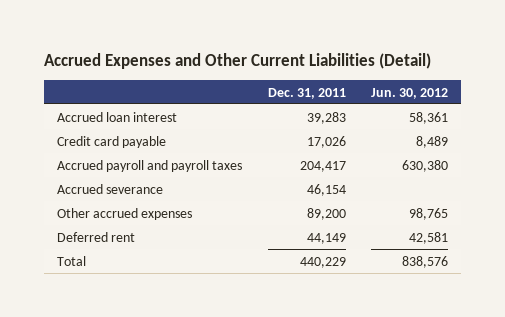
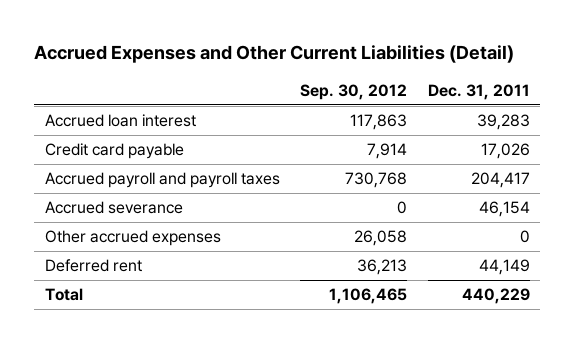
[371,87,449,99] Jun. 30, 2012 -> none
none -> [300,83,408,100] Sep. 30, 2012
[306,207,346,220] 89,200 -> [519,230,530,244] 0

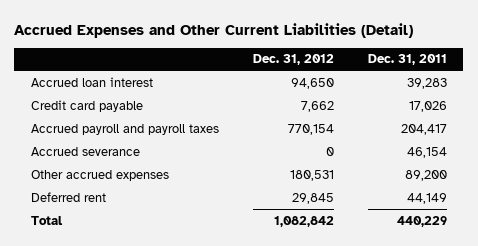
[300,83,408,100] Sep. 30, 2012 -> none
none -> [252,54,334,66] Dec. 31, 2012
[519,230,530,244] 0 -> [404,169,447,181] 89,200

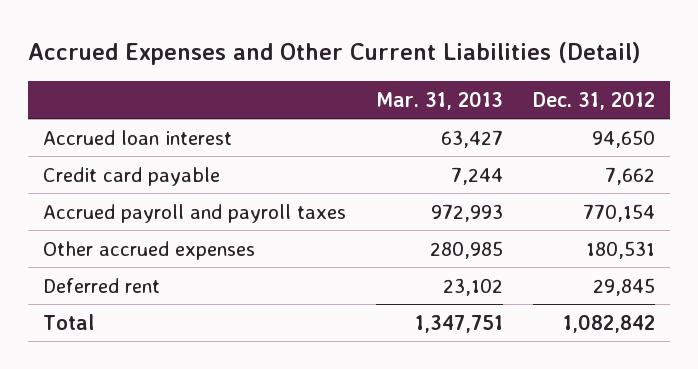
[367,54,447,66] Dec. 31, 2011 -> none
none -> [375,90,503,110] Mar. 31, 2013
[31,146,141,156] Accrued severance -> none

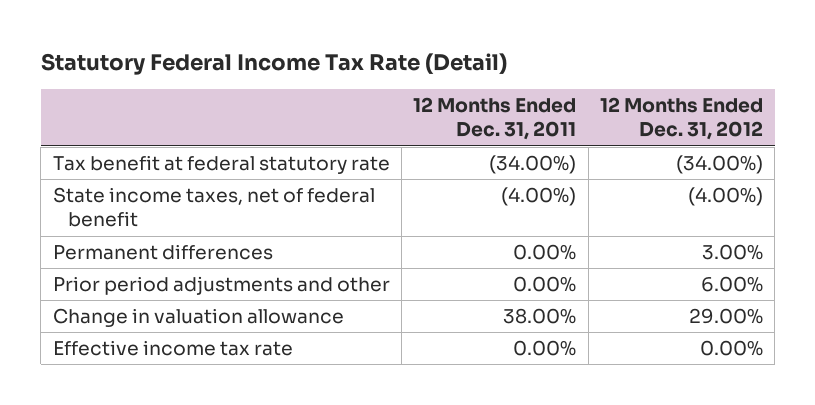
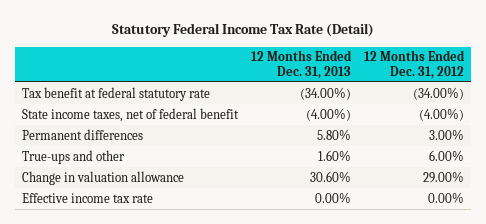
[413,97,577,141] 12 Months Ended Dec. 31, 2011 -> none
none -> [251,50,353,79] 12 Months Ended Dec. 31, 2013
[52,276,390,296] Prior period adjustments and other -> [21,149,125,164] True-ups and other

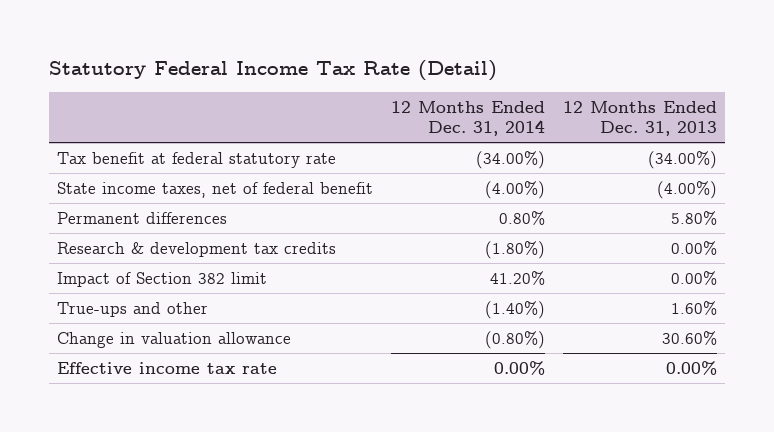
[364,50,466,79] 12 Months Ended Dec. 31, 2012 -> none
none -> [390,100,545,137] 12 Months Ended Dec. 31, 2014
none -> [57,241,337,257] Research & development tax credits
none -> [57,271,268,287] Impact of Section 382 limit

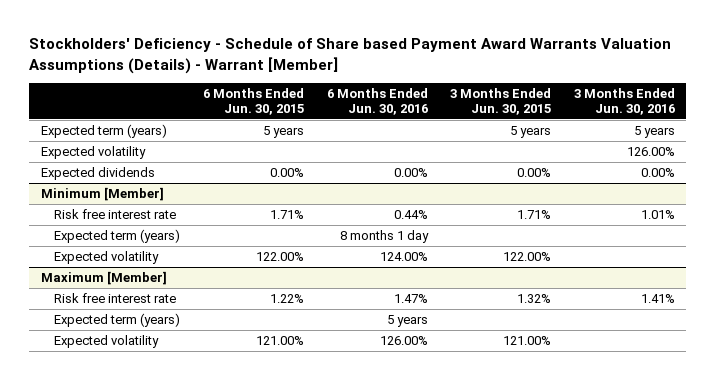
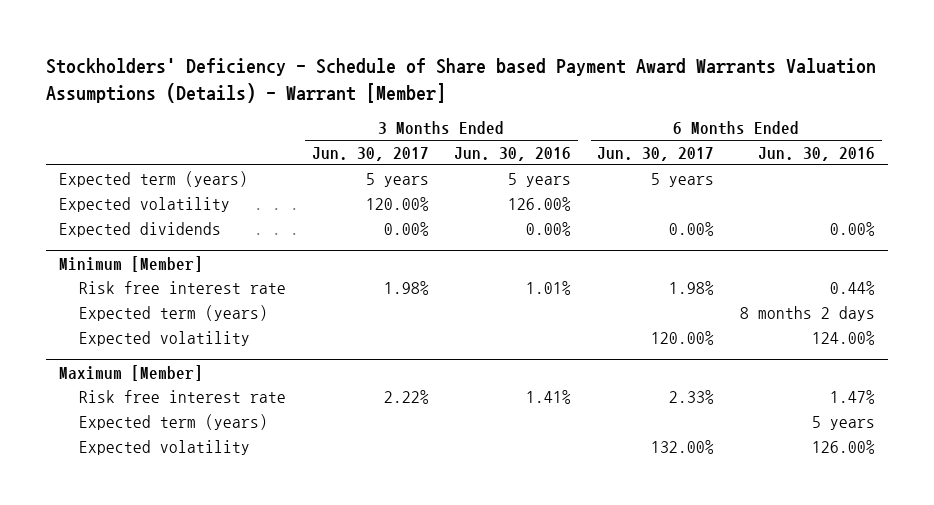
[202,87,304,116] 6 Months Ended Jun. 30, 2015 -> none
[450,87,552,116] 3 Months Ended Jun. 30, 2015 -> none
none -> [311,147,429,162] Jun. 30, 2017
none -> [597,147,715,162] Jun. 30, 2017
[339,229,429,243] 8 months 1 day -> [740,305,876,321] 8 months 2 days

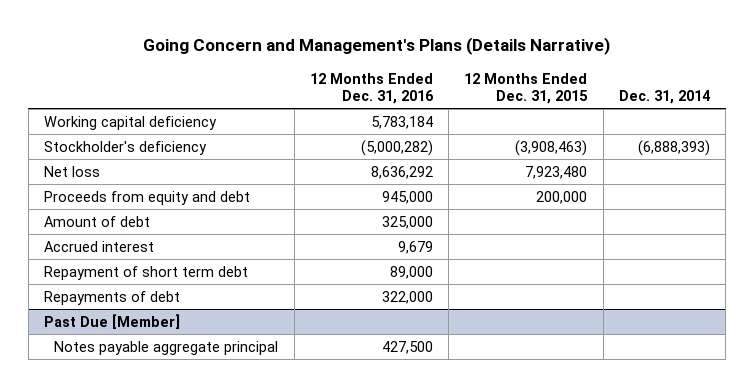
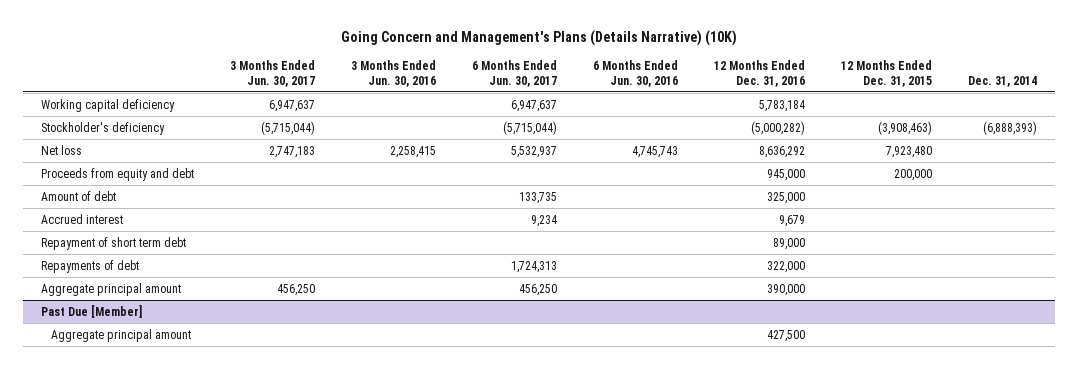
[142,36,610,55] Going Concern and Management's Plans (Details Narrative) -> [341,30,738,47] Going Concern and Management's Plans (Details Narrative) (10K)
none -> [230,60,316,87] 3 Months Ended Jun. 30, 2017
none -> [351,60,437,87] 3 Months Ended Jun. 30, 2016
none -> [472,60,558,87] 6 Months Ended Jun. 30, 2017
none -> [592,60,678,87] 6 Months Ended Jun. 30, 2016
none -> [41,282,182,296] Aggregate principal amount
[54,340,279,355] Notes payable aggregate principal -> [51,328,192,342] Aggregate principal amount

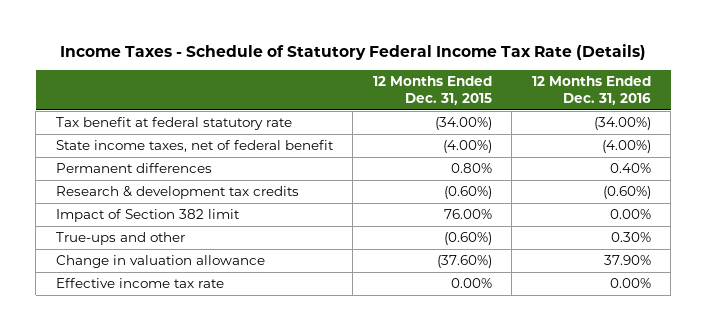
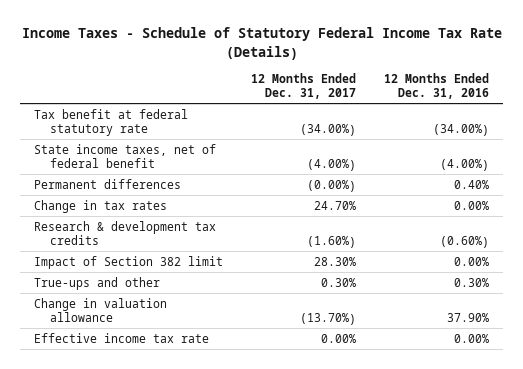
[372,76,492,106] 12 Months Ended Dec. 31, 2015 -> none
none -> [251,72,357,100] 12 Months Ended Dec. 31, 2017
none -> [34,199,168,213] Change in tax rates

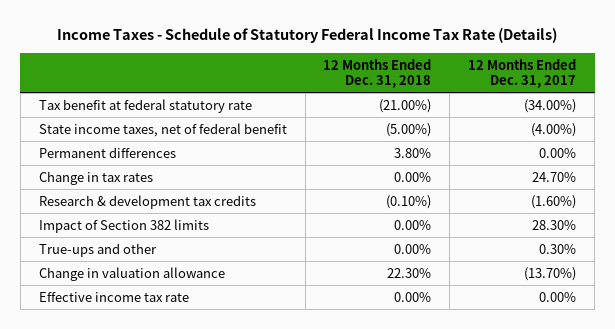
[384,72,490,100] 12 Months Ended Dec. 31, 2016 -> none
none -> [323,58,432,88] 12 Months Ended Dec. 31, 2018
[307,179,357,192] (0.00%) -> [539,147,577,158] 0.00%
[34,255,224,269] Impact of Section 382 limit -> [38,218,209,233] Impact of Section 382 limits

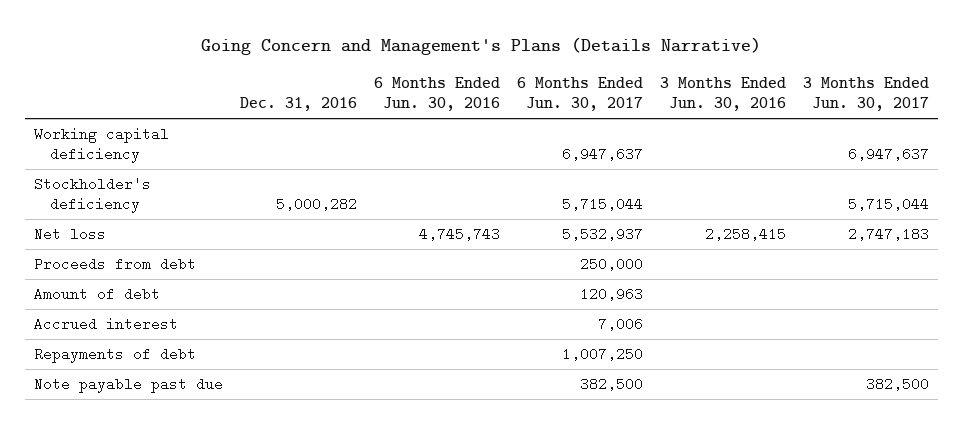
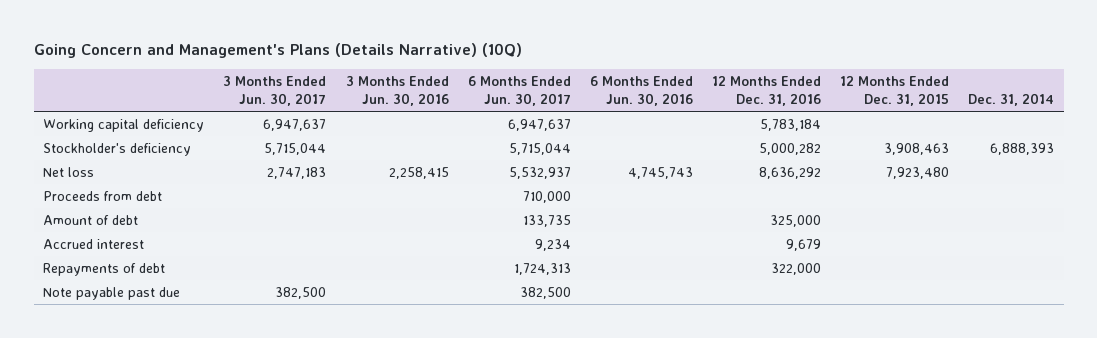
[201,37,762,56] Going Concern and Management's Plans (Details Narrative) -> [33,43,522,59] Going Concern and Management's Plans (Details Narrative) (10Q)
[239,96,357,111] Dec. 31, 2016 -> none
none -> [711,76,821,107] 12 Months Ended Dec. 31, 2016
none -> [839,76,949,107] 12 Months Ended Dec. 31, 2015
none -> [968,93,1055,107] Dec. 31, 2014
[580,257,644,272] 250,000 -> [522,190,571,203] 710,000
[580,287,644,302] 120,963 -> [522,214,571,227] 133,735
[598,317,644,332] 7,006 -> [534,238,571,251] 9,234
[562,347,644,362] 1,007,250 -> [513,262,571,275] 1,724,313

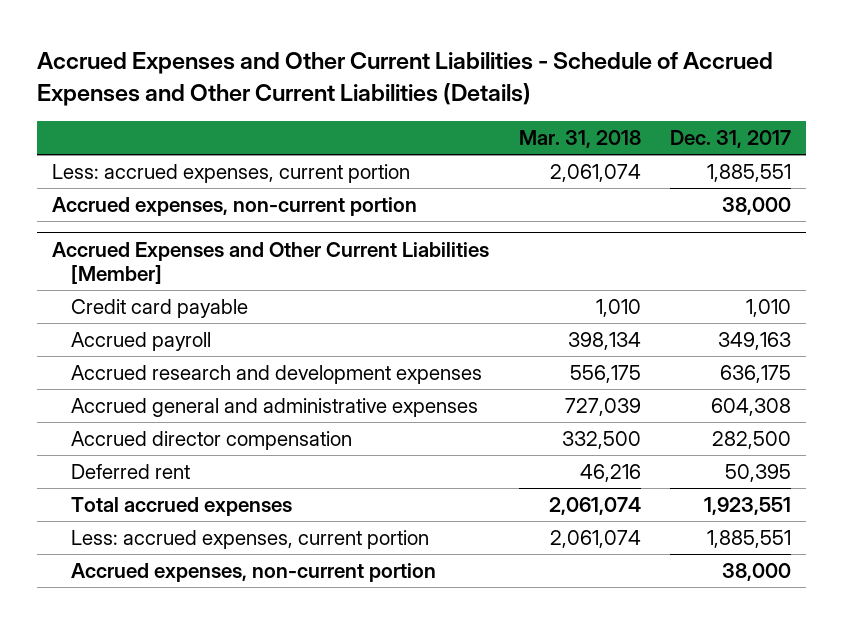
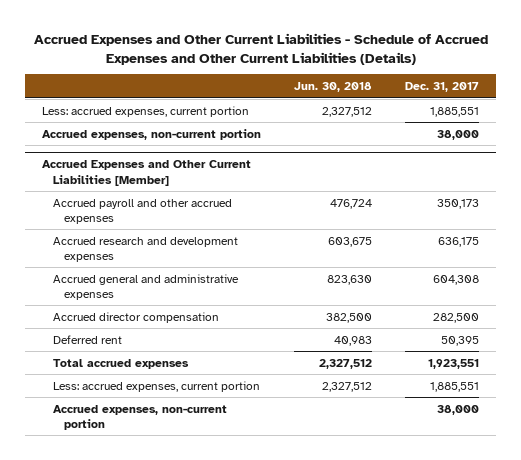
[518,130,641,149] Mar. 31, 2018 -> none
none -> [294,82,373,93] Jun. 30, 2018
[70,299,248,319] Credit card payable -> none
[70,332,211,352] Accrued payroll -> [52,198,232,224] Accrued payroll and other accrued expenses
[718,332,792,351] 349,163 -> [437,198,480,209] 350,173

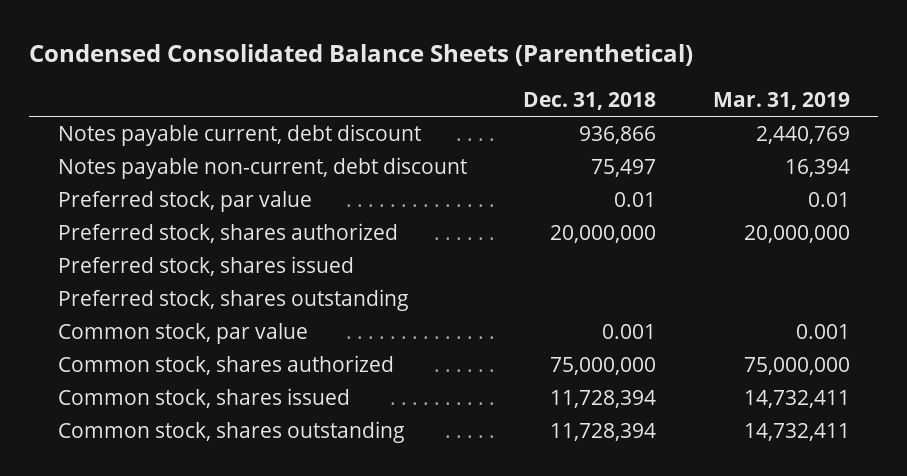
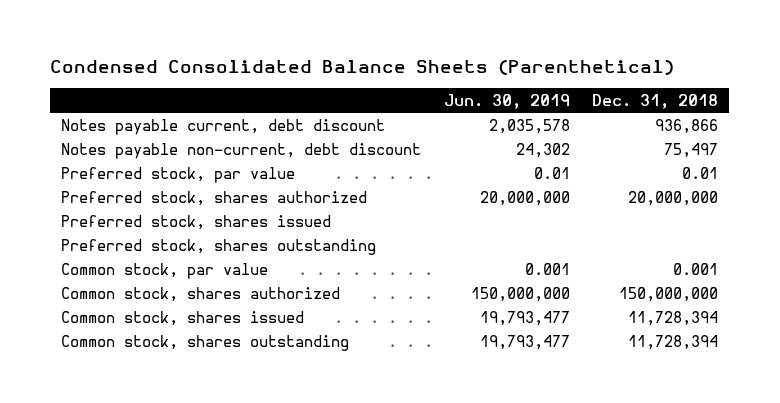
[712,92,850,111] Mar. 31, 2019 -> none
none -> [443,93,570,109] Jun. 30, 2019
[550,356,657,375] 75,000,000 -> [619,286,719,302] 150,000,000

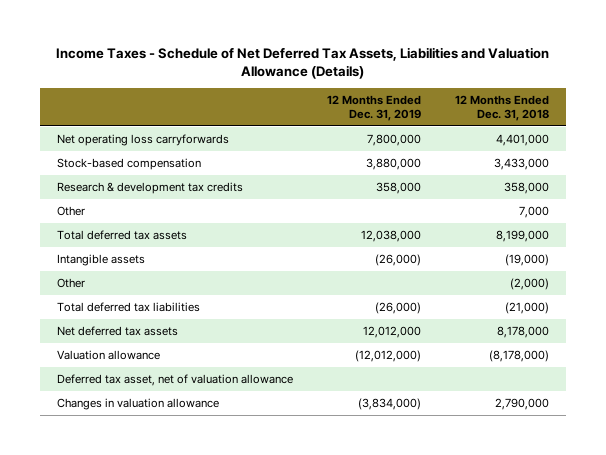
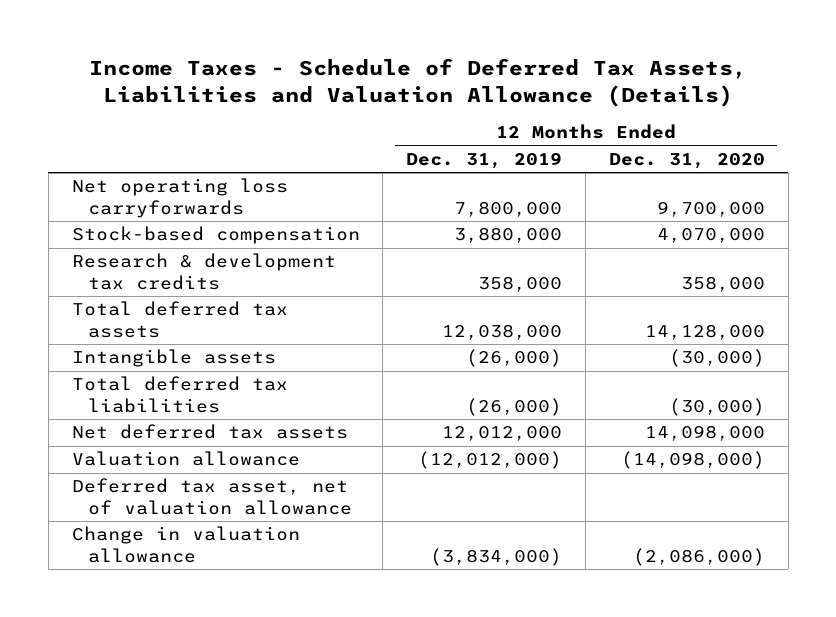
[55,46,549,79] Income Taxes - Schedule of Net Deferred Tax Assets, Liabilities and Valuation Allowance (Details) -> [89,57,748,107] Income Taxes - Schedule of Deferred Tax Assets, Liabilities and Valuation Allowance (Details)
[455,94,550,122] 12 Months Ended Dec. 31, 2018 -> none
none -> [608,152,765,169] Dec. 31, 2020
[56,205,85,216] Other -> none
[56,277,85,288] Other -> none
[56,397,219,410] Changes in valuation allowance -> [71,526,300,563] Change in valuation allowance

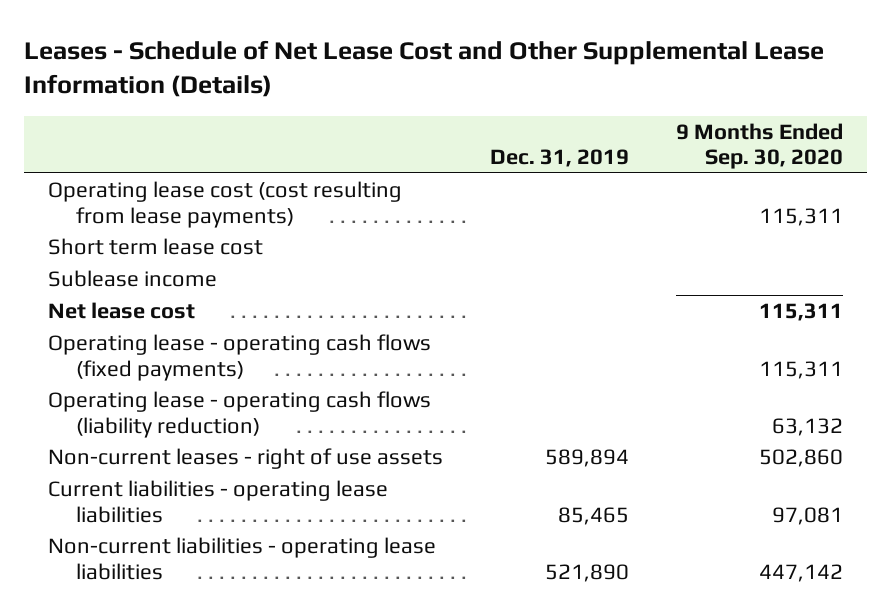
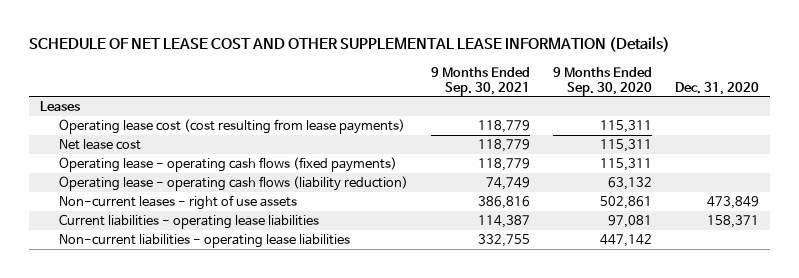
[24,39,825,98] Leases - Schedule of Net Lease Cost and Other Supplemental Lease Information (Details) -> [28,36,670,53] SCHEDULE OF NET LEASE COST AND OTHER SUPPLEMENTAL LEASE INFORMATION (Details)
[490,149,630,168] Dec. 31, 2019 -> none
none -> [431,66,531,96] 9 Months Ended Sep. 30, 2021
none -> [674,81,759,95] Dec. 31, 2020
none -> [40,101,81,112] Leases
[47,238,263,256] Short term lease cost -> none
[47,270,217,288] Sublease income -> none
[759,449,844,468] 502,860 -> [600,196,653,210] 502,861

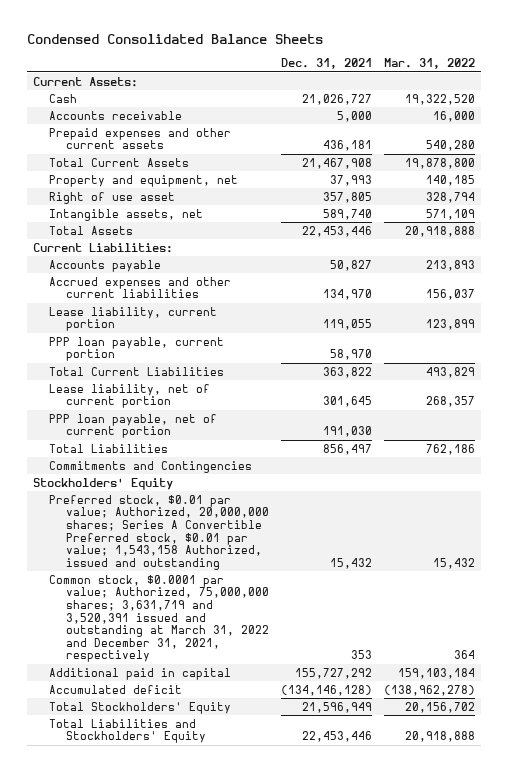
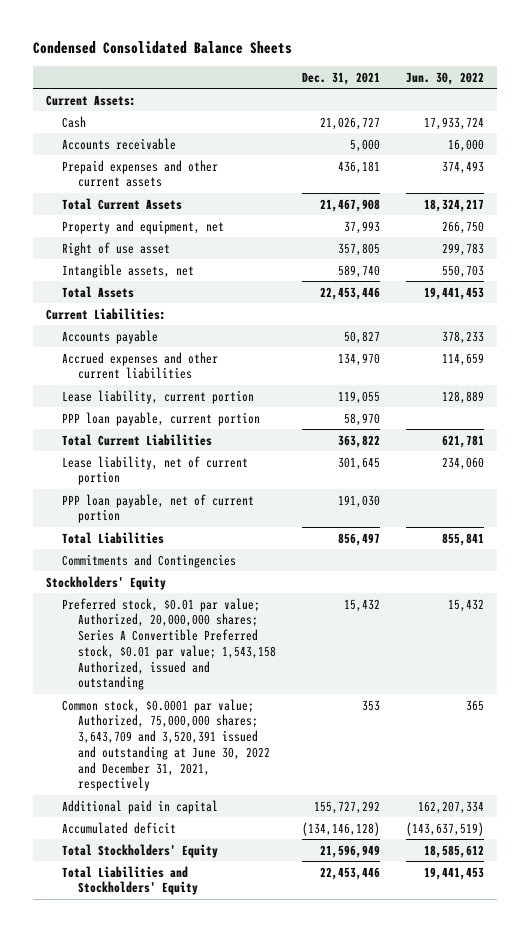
[384,58,476,70] Mar. 31, 2022 -> none
none -> [406,71,485,85] Jun. 30, 2022
[49,574,269,663] Common stock, $0.0001 par value; Authorized, 75,000,000 shares; 3,631,719 and 3,520,391 issued and outstanding at March 31, 2022 and December 31, 2021, respectively -> [61,698,271,792] Common stock, $0.0001 par value; Authorized, 75,000,000 shares; 3,643,709 and 3,520,391 issued and outstanding at June 30, 2022 and December 31, 2021, respectively

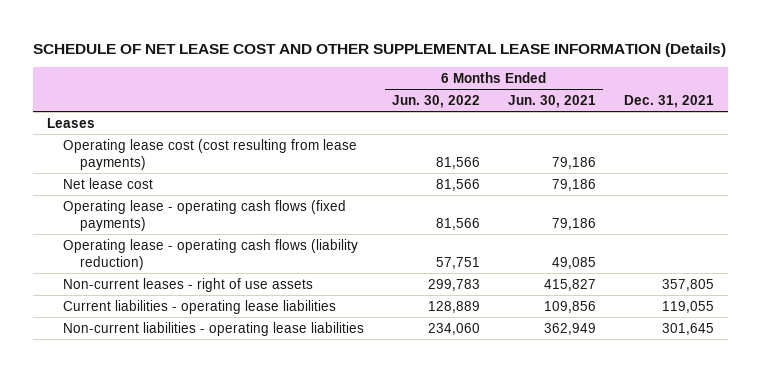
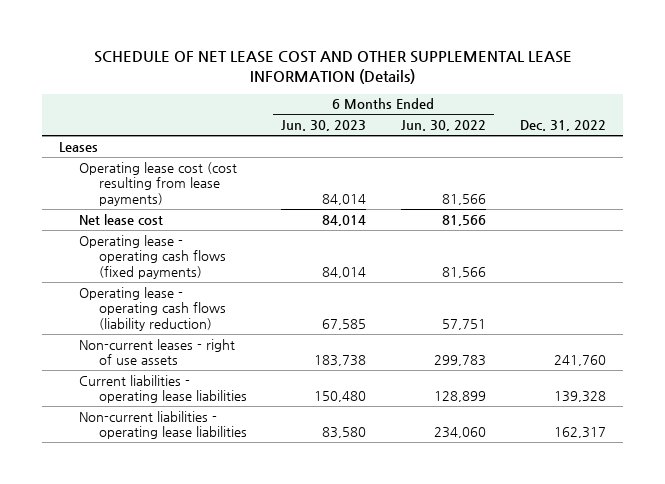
[508,94,597,108] Jun. 30, 2021 -> none
[623,94,714,108] Dec. 31, 2021 -> none
none -> [281,120,367,132] Jun. 30, 2023
none -> [520,120,607,132] Dec. 31, 2022
[428,300,481,313] 128,889 -> [433,391,486,403] 128,899

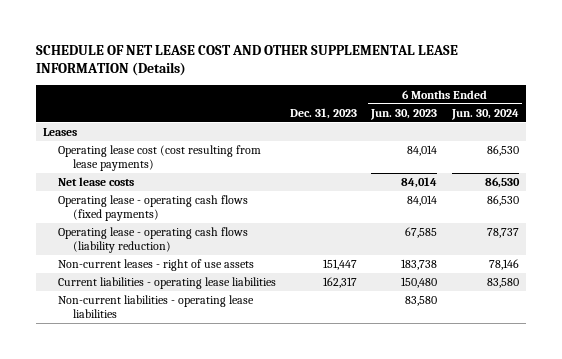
[400,120,486,132] Jun. 30, 2022 -> none
[520,120,607,132] Dec. 31, 2022 -> none
none -> [290,107,358,119] Dec. 31, 2023
none -> [450,108,519,120] Jun. 30, 2024
[78,213,163,225] Net lease cost -> [57,177,134,187] Net lease costs

